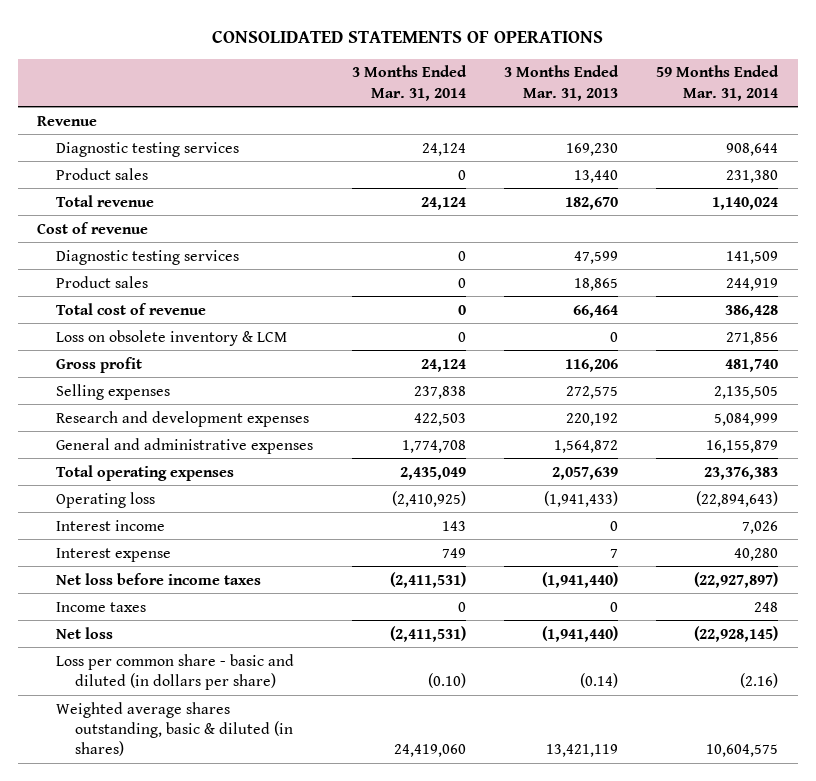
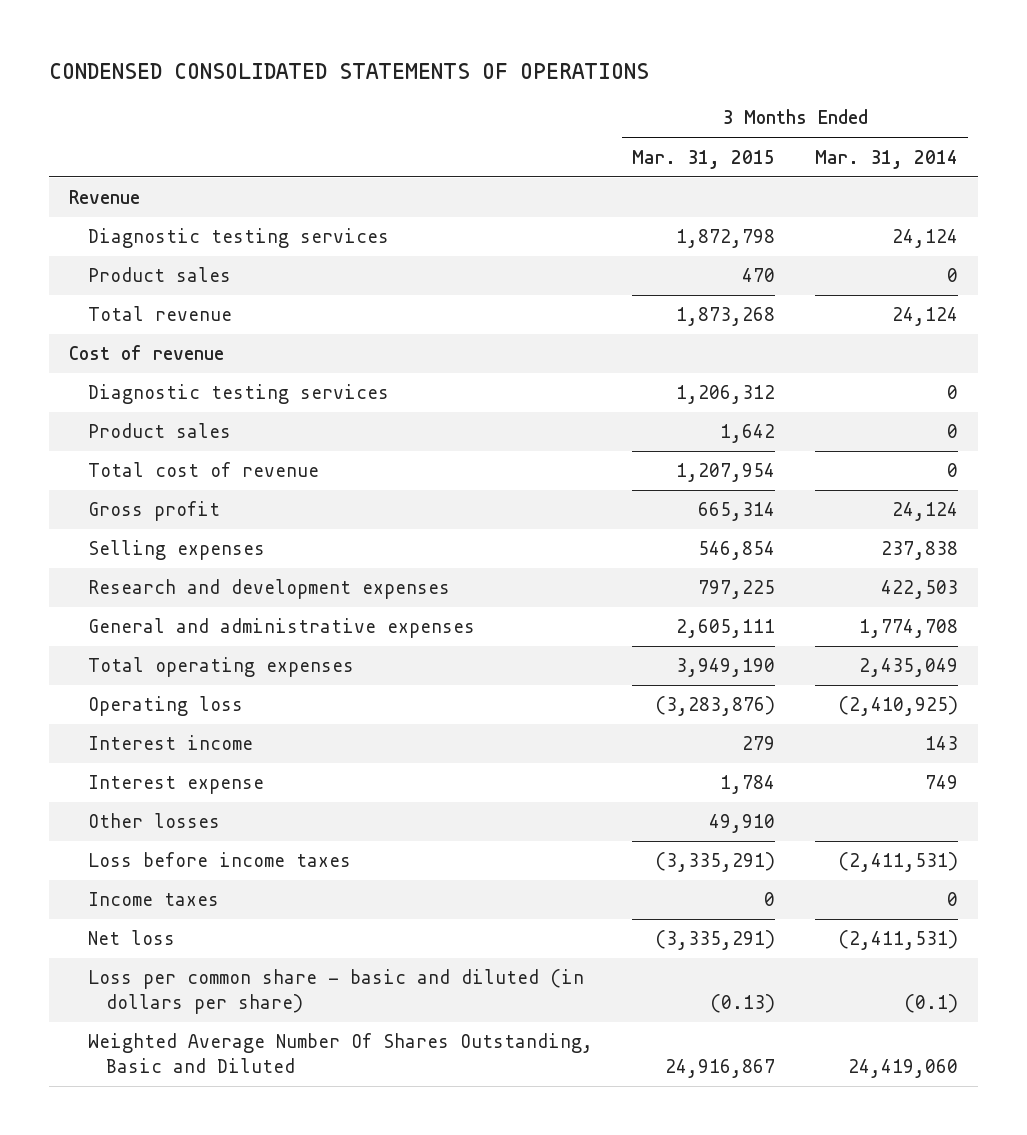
[211,29,603,43] CONSOLIDATED STATEMENTS OF OPERATIONS -> [49,62,650,79] CONDENSED CONSOLIDATED STATEMENTS OF OPERATIONS
[504,65,620,101] 3 Months Ended Mar. 31, 2013 -> none
[656,65,780,101] 59 Months Ended Mar. 31, 2014 -> none
none -> [632,149,776,169] Mar. 31, 2015
[56,329,288,346] Loss on obsolete inventory & LCM -> none
none -> [87,813,220,829] Other losses
[56,572,262,585] Net loss before income taxes -> [87,852,351,868] Loss before income taxes
[427,672,466,688] (0.10) -> [904,993,959,1013] (0.1)
[56,701,294,757] Weighted average shares outstanding, basic & diluted (in shares) -> [87,1033,593,1073] Weighted Average Number Of Shares Outstanding, Basic and Diluted

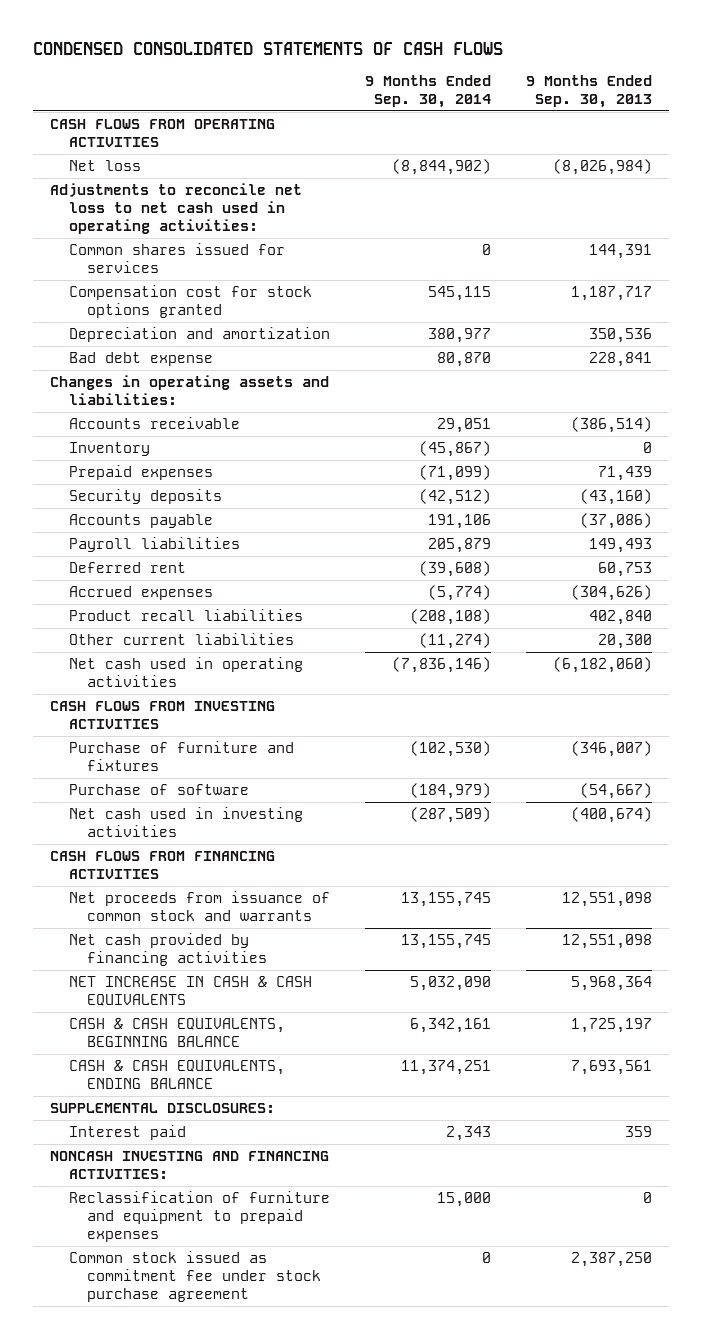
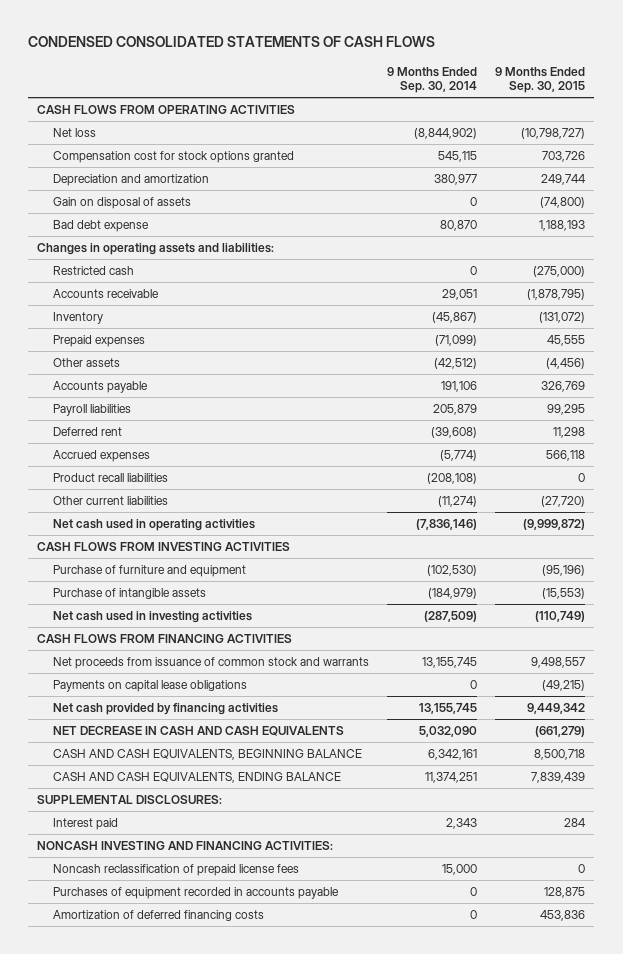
[525,74,652,109] 9 Months Ended Sep. 30, 2013 -> none
none -> [495,66,586,93] 9 Months Ended Sep. 30, 2015
[50,182,303,235] Adjustments to reconcile net loss to net cash used in operating activities: -> none
[68,242,285,274] Common shares issued for services -> none
none -> [53,197,192,210] Gain on disposal of assets
none -> [53,266,135,276] Restricted cash
[68,488,222,504] Security deposits -> [53,358,121,368] Other assets
[68,740,294,772] Purchase of furniture and fixtures -> [53,565,247,578] Purchase of furniture and equipment
[68,783,249,795] Purchase of software -> [53,588,207,600] Purchase of intangible assets
none -> [53,680,248,693] Payments on capital lease obligations
[68,975,312,1007] NET INCREASE IN CASH & CASH EQUIVALENTS -> [53,726,345,737] NET DECREASE IN CASH AND CASH EQUIVALENTS
[68,1017,285,1048] CASH & CASH EQUIVALENTS, BEGINNING BALANCE -> [53,749,363,761] CASH AND CASH EQUIVALENTS, BEGINNING BALANCE
[68,1059,285,1090] CASH & CASH EQUIVALENTS, ENDING BALANCE -> [53,772,342,784] CASH AND CASH EQUIVALENTS, ENDING BALANCE
[68,1190,330,1243] Reclassification of furniture and equipment to prepaid expenses -> none
[68,1250,322,1303] Common stock issued as commitment fee under stock purchase agreement -> none
none -> [53,864,300,877] Noncash reclassification of prepaid license fees
none -> [53,887,340,900] Purchases of equipment recorded in accounts payable
none -> [53,910,265,922] Amortization of deferred financing costs

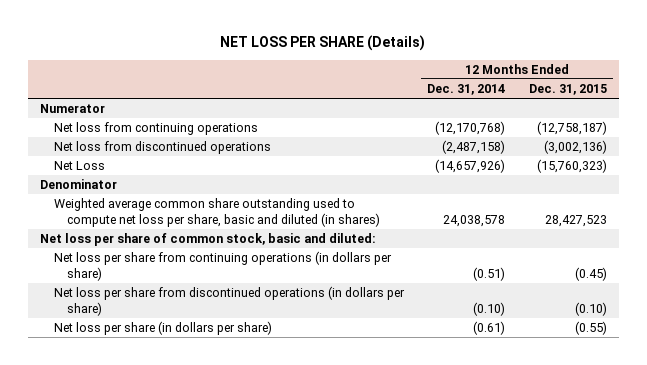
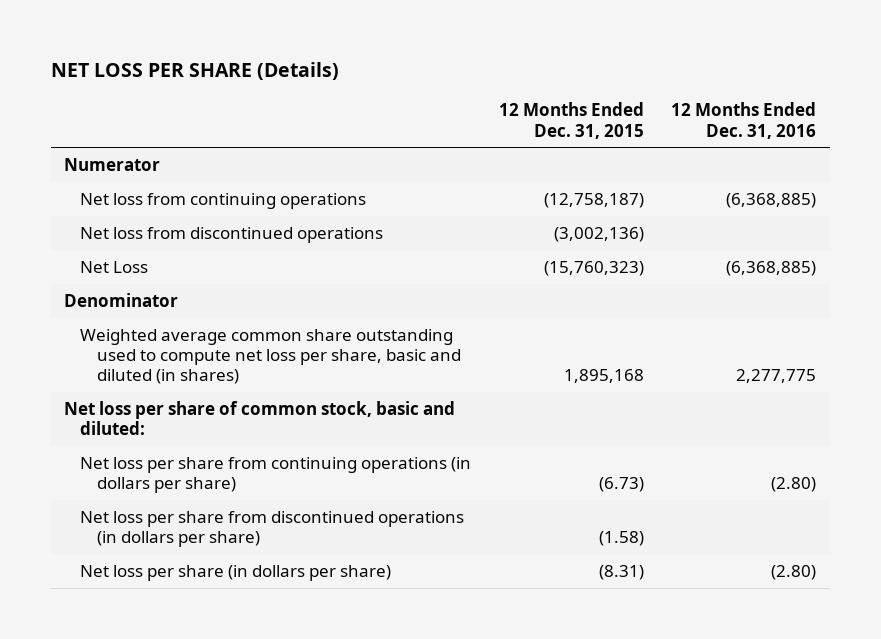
[427,83,506,95] Dec. 31, 2014 -> none
none -> [671,102,817,139] 12 Months Ended Dec. 31, 2016
[544,214,607,227] 28,427,523 -> [563,369,644,384] 1,895,168
[574,266,607,281] (0.45) -> [598,477,644,493] (6.73)
[574,301,607,316] (0.10) -> [598,531,644,547] (1.58)
[574,320,607,335] (0.55) -> [598,564,644,580] (8.31)

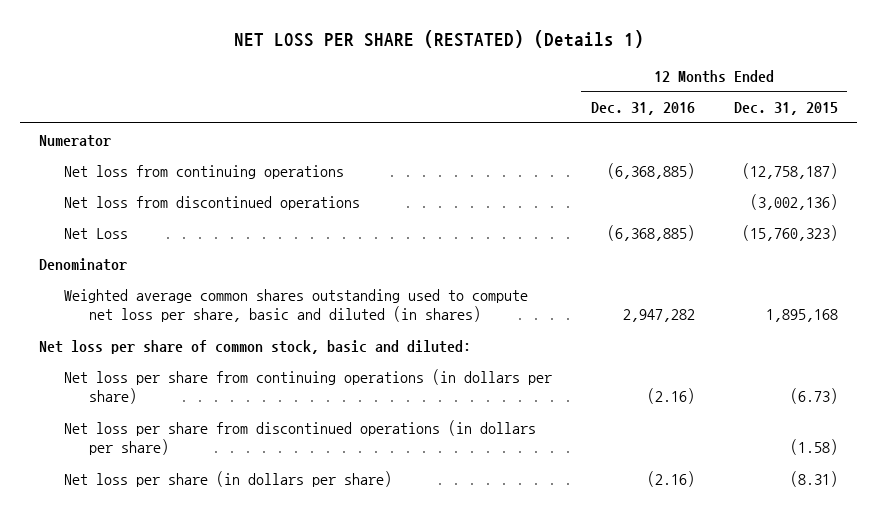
[50,61,339,80] NET LOSS PER SHARE (Details) -> [233,29,644,48] NET LOSS PER SHARE (RESTATED) (Details 1)
[80,328,461,385] Weighted average common share outstanding used to compute net loss per share, basic and diluted (in shares) -> [64,288,529,323] Weighted average common shares outstanding used to compute net loss per share, basic and diluted (in shares)
[736,369,817,384] 2,277,775 -> [622,309,695,323] 2,947,282
[771,477,817,493] (2.80) -> [646,388,695,405] (2.16)
[771,564,817,580] (2.80) -> [646,470,695,487] (2.16)

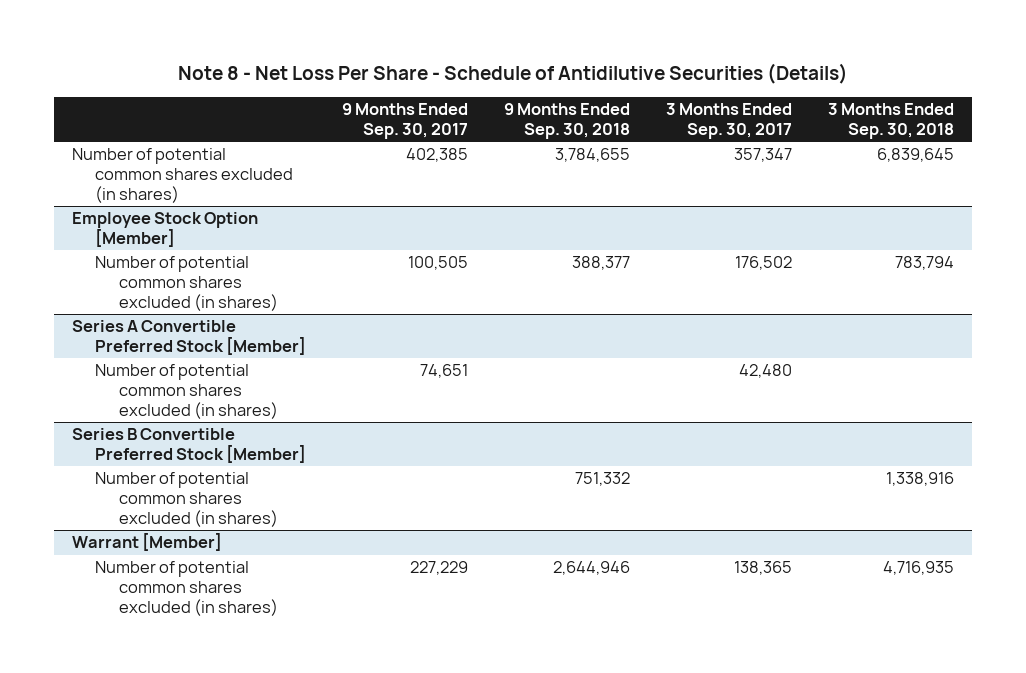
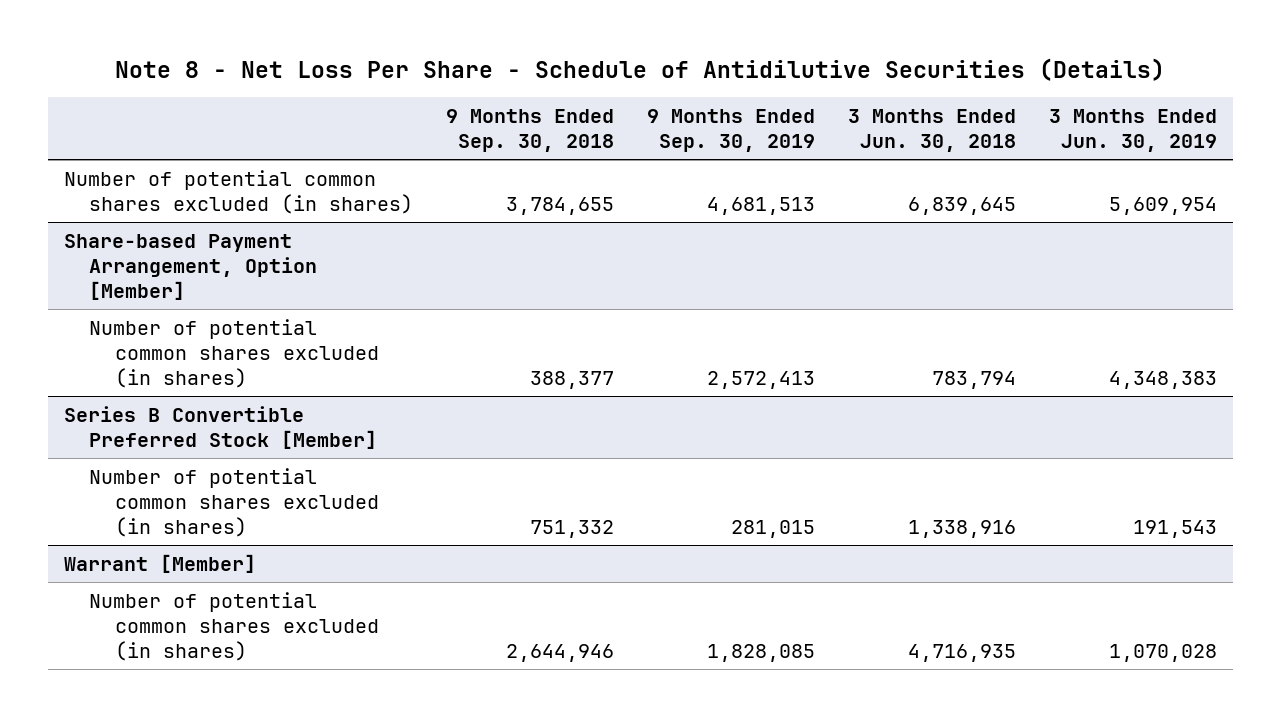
[342,102,469,139] 9 Months Ended Sep. 30, 2017 -> none
[666,102,793,139] 3 Months Ended Sep. 30, 2017 -> none
[828,102,955,139] 3 Months Ended Sep. 30, 2018 -> none
none -> [647,108,816,153] 9 Months Ended Sep. 30, 2019
none -> [847,108,1016,153] 3 Months Ended Jun. 30, 2018
none -> [1048,108,1217,153] 3 Months Ended Jun. 30, 2019
[72,212,259,248] Employee Stock Option [Member] -> [64,233,318,300] Share-based Payment Arrangement, Option [Member]
[72,320,307,356] Series A Convertible Preferred Stock [Member] -> none
[95,364,278,420] Number of potential common shares excluded (in shares) -> none

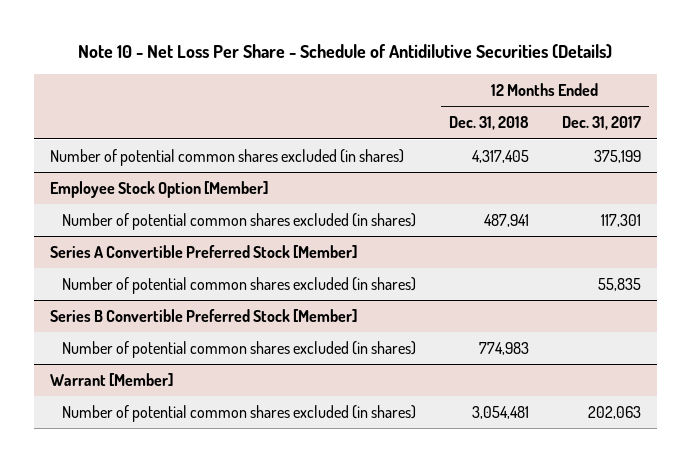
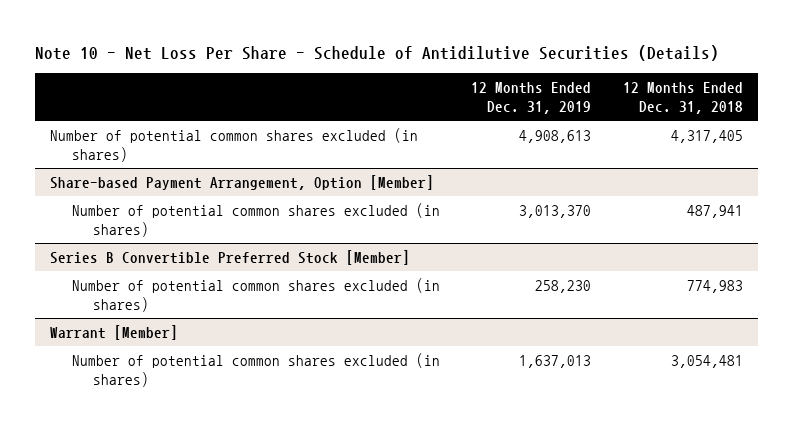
[561,116,641,131] Dec. 31, 2017 -> none
none -> [471,81,592,114] 12 Months Ended Dec. 31, 2019
[50,180,269,198] Employee Stock Option [Member] -> [50,175,435,191] Share-based Payment Arrangement, Option [Member]
[50,244,358,258] Series A Convertible Preferred Stock [Member] -> none
[62,276,417,294] Number of potential common shares excluded (in shares) -> none

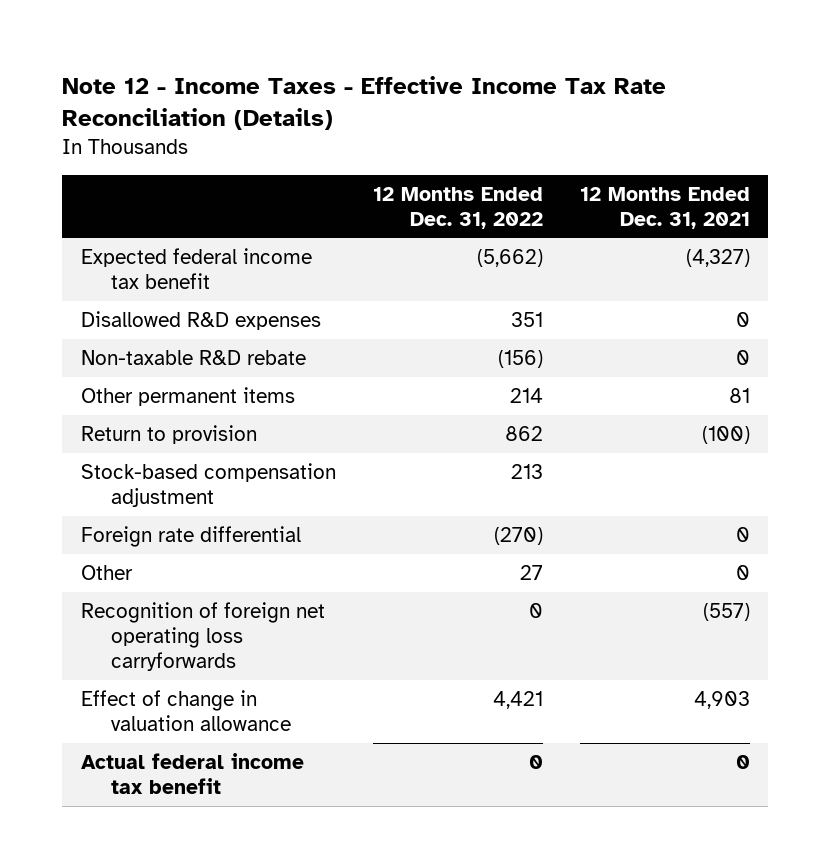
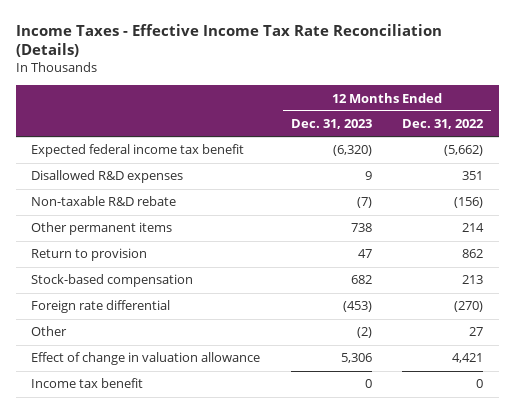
[62,76,667,131] Note 12 - Income Taxes - Effective Income Tax Rate Reconciliation (Details) -> [15,23,442,58] Income Taxes - Effective Income Tax Rate Reconciliation (Details)
[579,186,750,229] 12 Months Ended Dec. 31, 2021 -> none
none -> [290,119,372,130] Dec. 31, 2023
[80,462,336,507] Stock-based compensation adjustment -> [31,274,194,288] Stock-based compensation
[80,601,325,671] Recognition of foreign net operating loss carryforwards -> none
[80,752,304,794] Actual federal income tax benefit -> [31,378,144,389] Income tax benefit

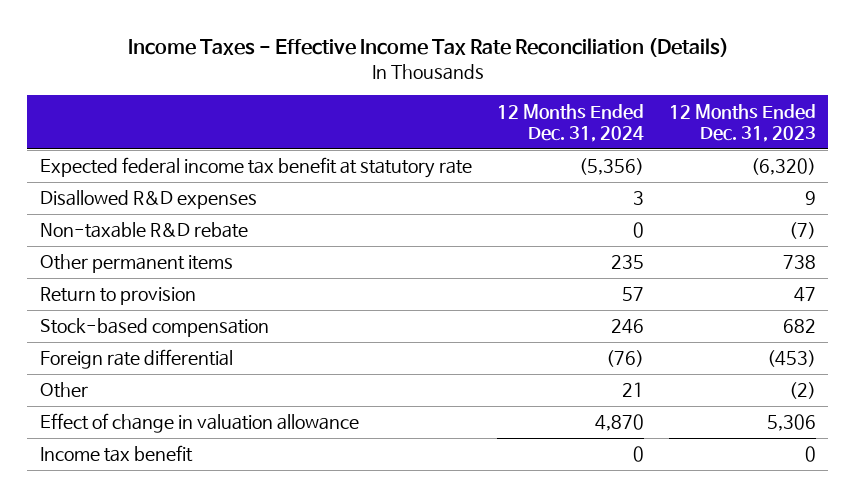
[402,119,485,130] Dec. 31, 2022 -> none
none -> [496,103,644,143] 12 Months Ended Dec. 31, 2024
[31,144,245,158] Expected federal income tax benefit -> [39,157,472,179] Expected federal income tax benefit at statutory rate

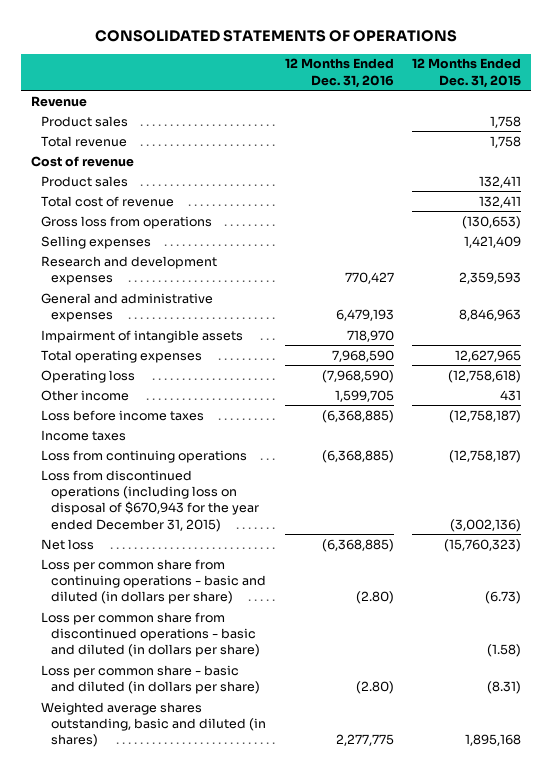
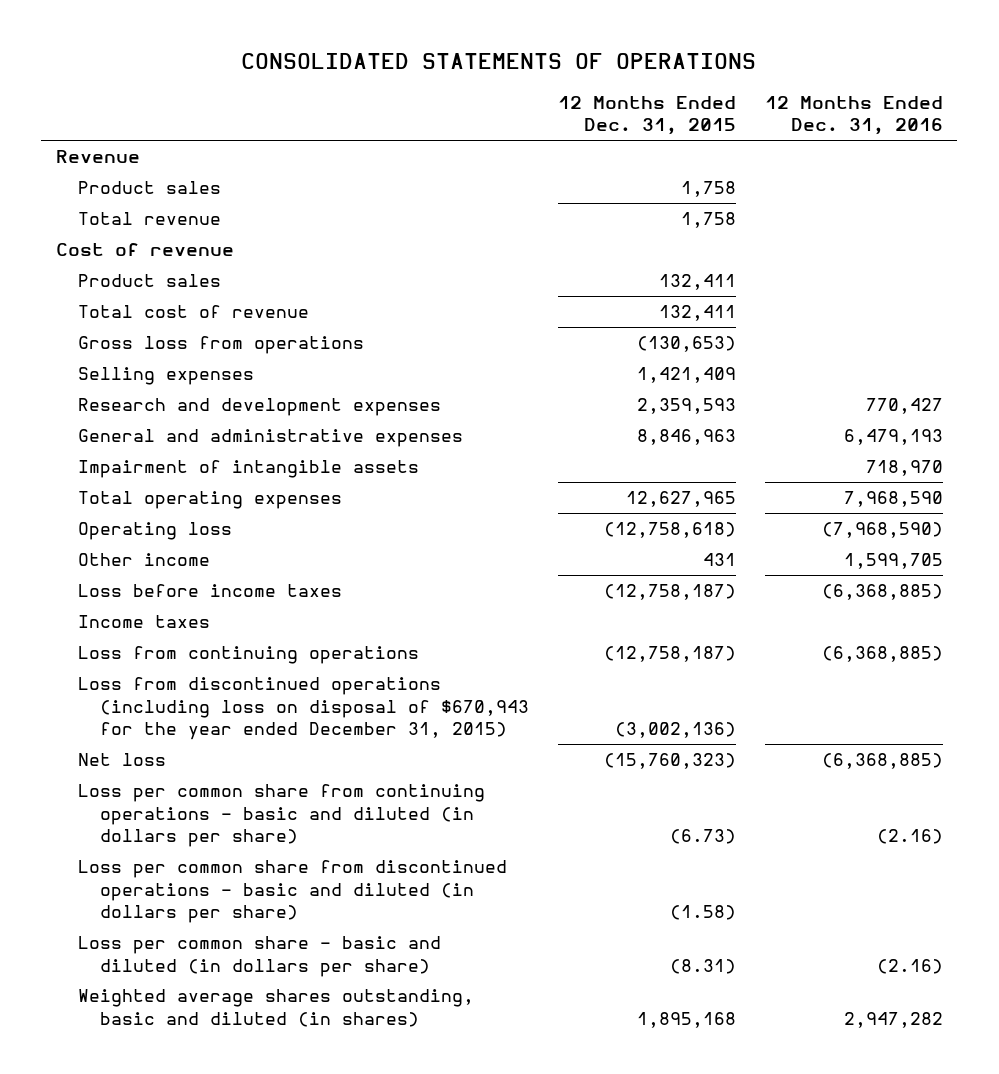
[355,591,394,605] (2.80) -> [877,829,944,845] (2.16)
[355,681,394,695] (2.80) -> [877,958,944,974] (2.16)
[335,734,394,747] 2,277,775 -> [844,1011,944,1028] 2,947,282

